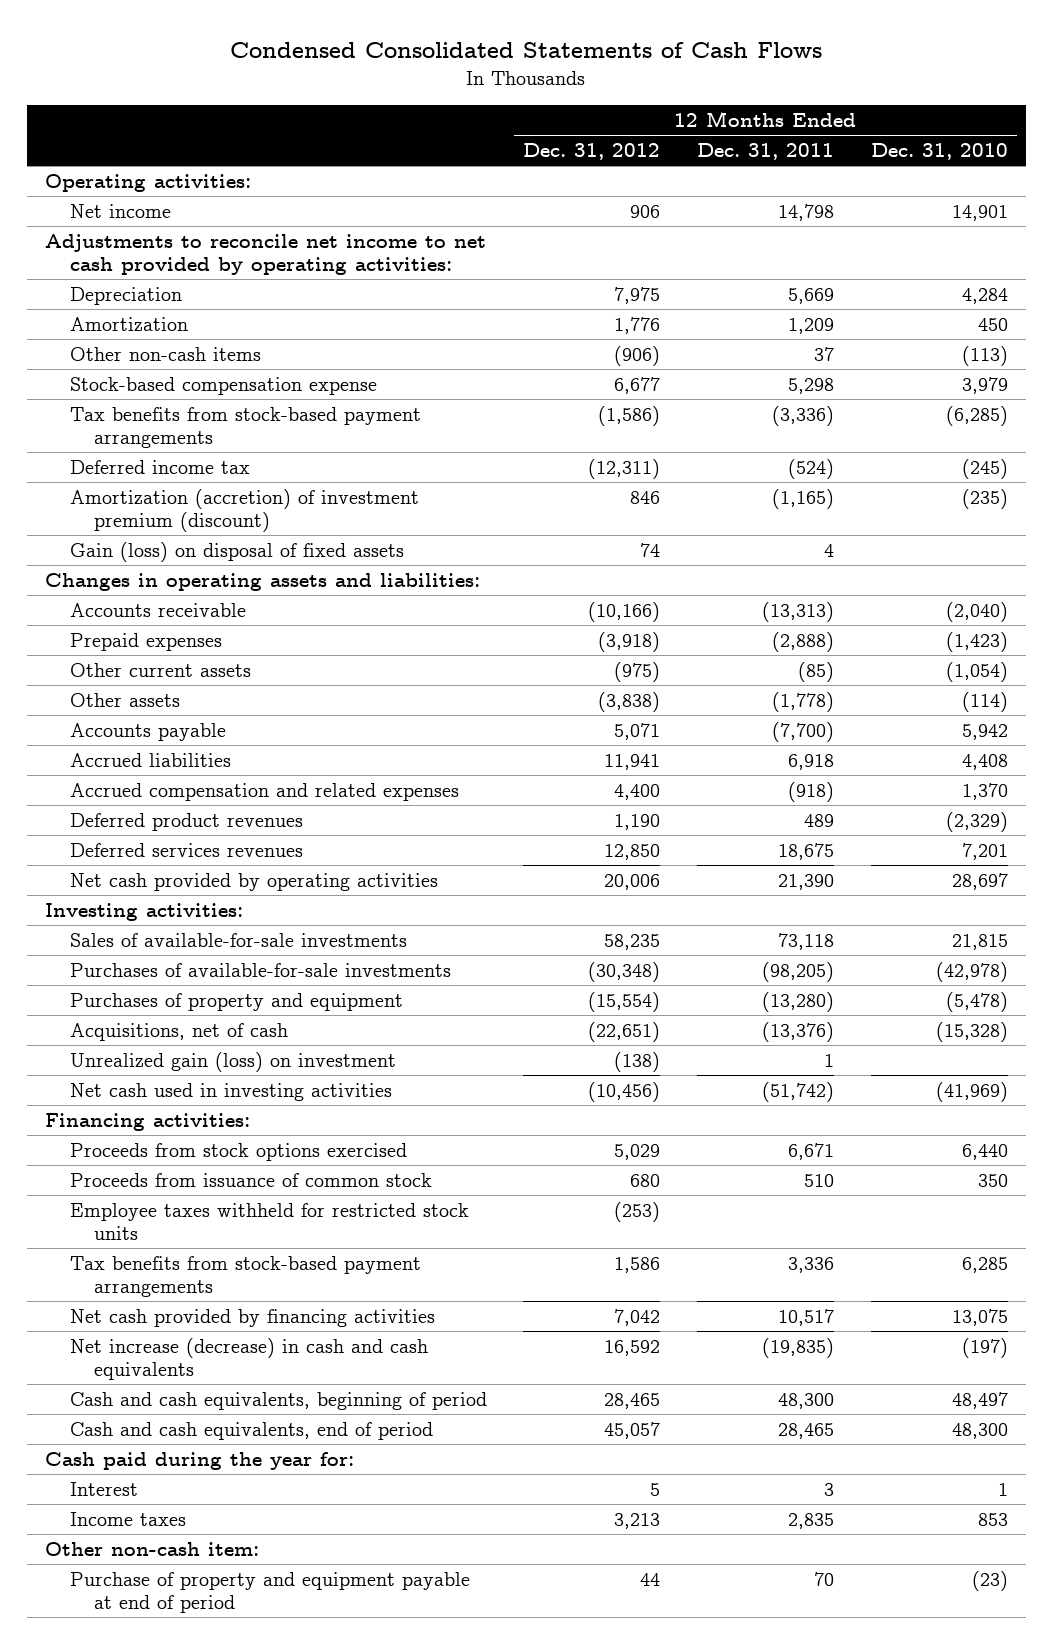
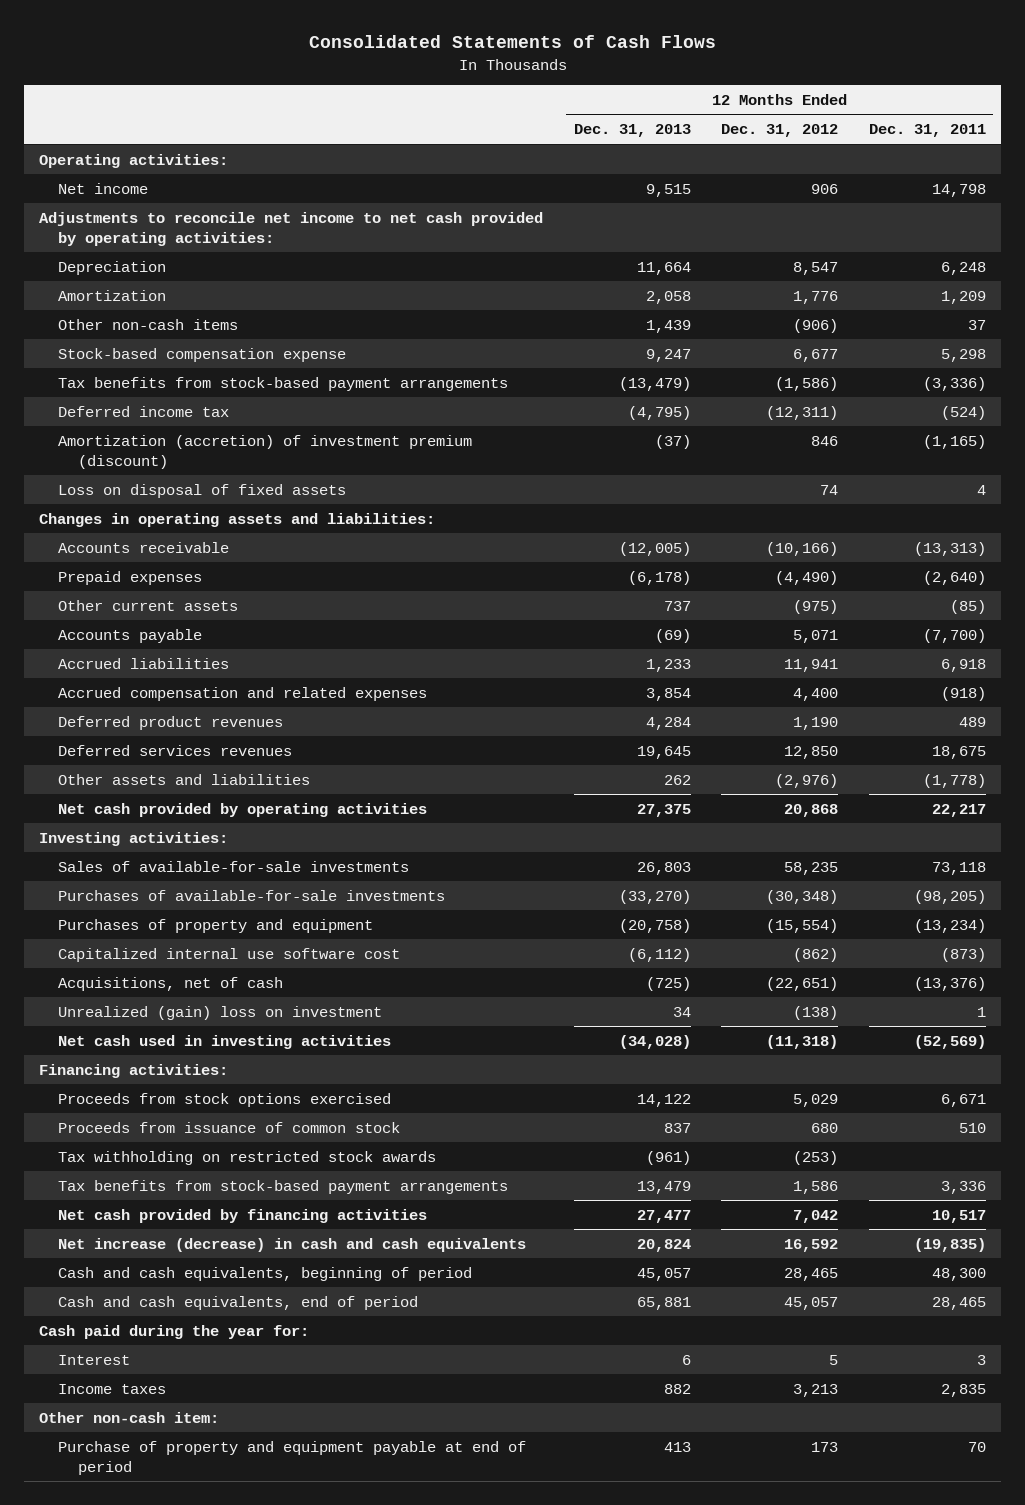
[230,42,823,59] Condensed Consolidated Statements of Cash Flows -> [308,35,716,49] Consolidated Statements of Cash Flows
[870,143,1008,161] Dec. 31, 2010 -> none
none -> [573,124,691,138] Dec. 31, 2013
[614,286,661,304] 7,975 -> [793,261,839,275] 8,547
[787,287,834,304] 5,669 -> [940,261,986,275] 6,248
[69,541,404,562] Gain (loss) on disposal of fixed assets -> [58,483,347,498] Loss on disposal of fixed assets
[598,631,661,652] (3,918) -> [775,570,839,585] (4,490)
[771,631,834,652] (2,888) -> [922,570,986,585] (2,640)
[69,692,180,707] Other assets -> none
none -> [58,773,311,785] Other assets and liabilities
[604,873,661,890] 20,006 -> [784,803,839,817] 20,868
[777,873,834,890] 21,390 -> [931,803,986,817] 22,217
[761,991,834,1012] (13,280) -> [913,918,986,933] (13,234)
none -> [58,947,401,962] Capitalized internal use software cost
[69,1051,396,1072] Unrealized gain (loss) on investment -> [58,1005,383,1020] Unrealized (gain) loss on investment
[588,1081,661,1102] (10,456) -> [766,1034,839,1049] (11,318)
[761,1081,834,1102] (51,742) -> [913,1034,986,1049] (52,569)
[69,1202,469,1240] Employee taxes withheld for restricted stock units -> [58,1150,437,1165] Tax withholding on restricted stock awards
[640,1572,661,1586] 44 -> [811,1441,839,1452] 173

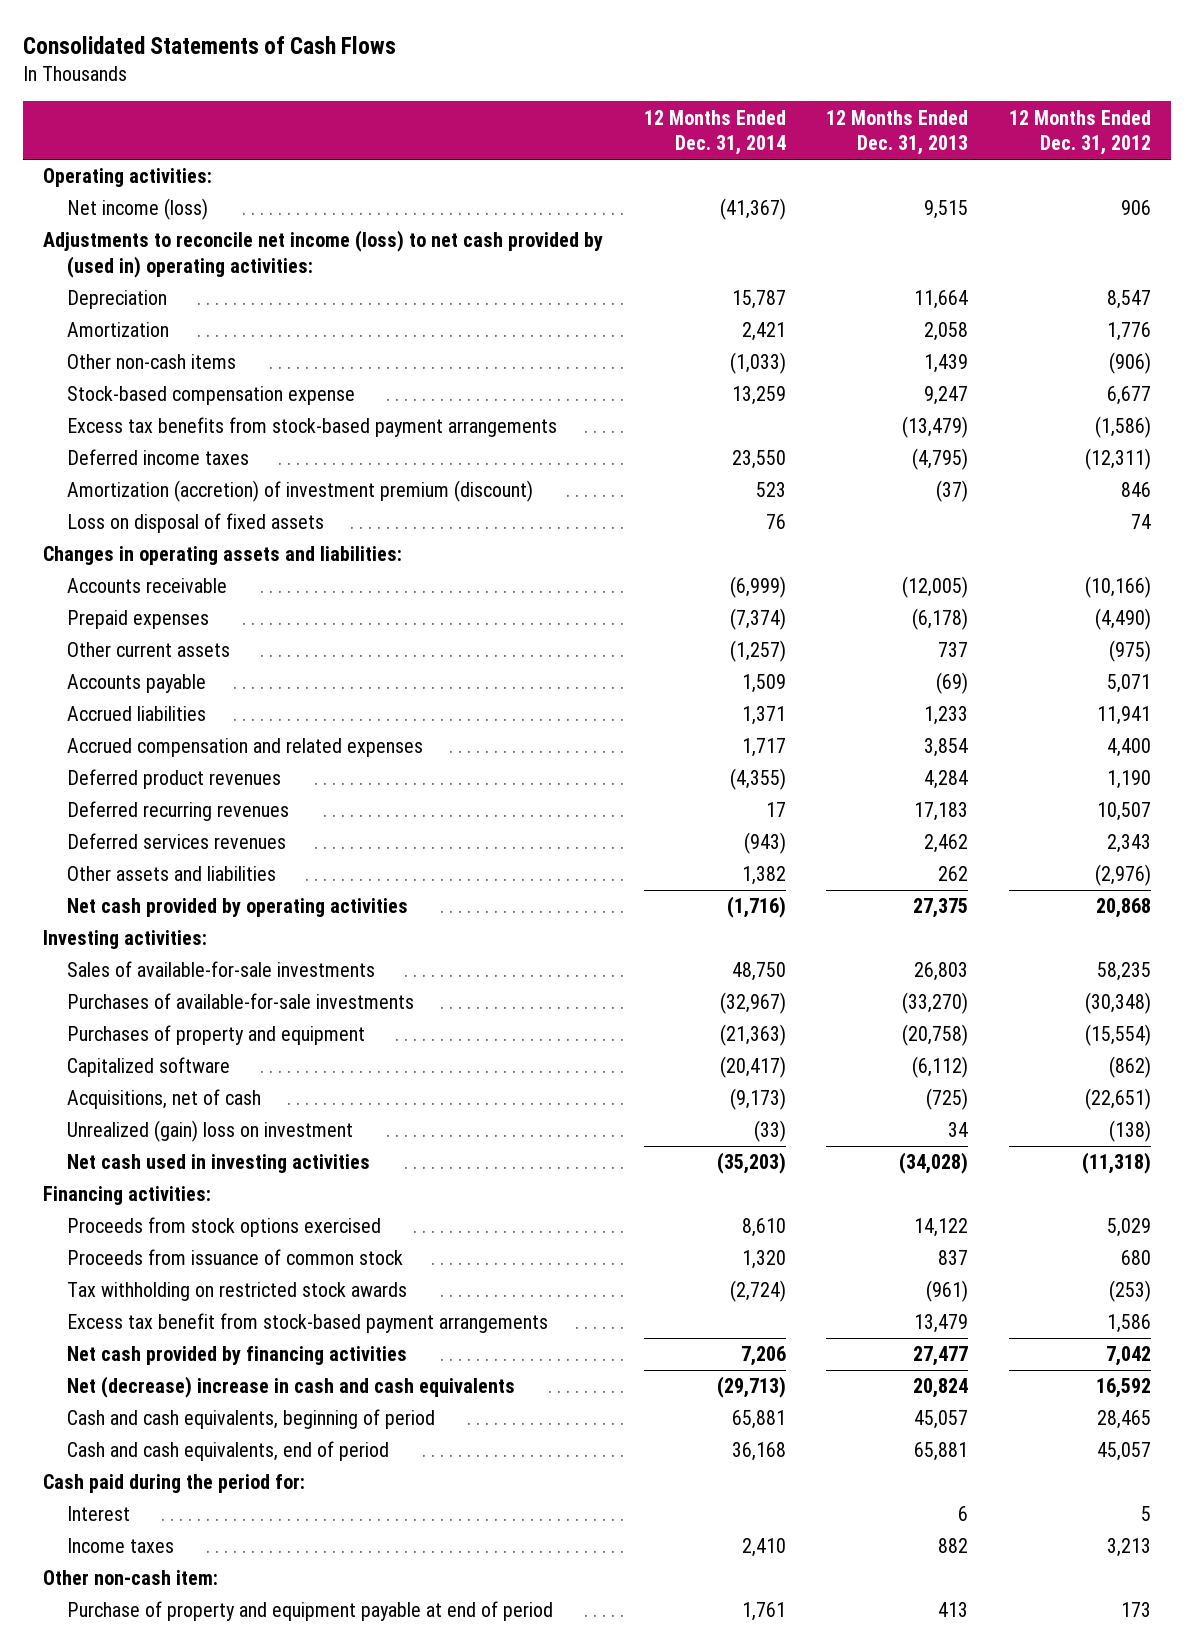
[868,124,986,138] Dec. 31, 2011 -> none
none -> [643,109,786,156] 12 Months Ended Dec. 31, 2014
[58,182,149,194] Net income -> [66,198,208,221] Net income (loss)
[39,211,544,246] Adjustments to reconcile net income to net cash provided by operating activities: -> [43,230,604,278] Adjustments to reconcile net income (loss) to net cash provided by (used in) operating activities:
[58,376,509,391] Tax benefits from stock-based payment arrangements -> [66,417,557,438] Excess tax benefits from stock-based payment arrangements
[58,405,230,417] Deferred income tax -> [66,449,249,466] Deferred income taxes
none -> [66,801,289,822] Deferred recurring revenues
[636,745,691,759] 19,645 -> [924,834,969,854] 2,462
[784,745,839,759] 12,850 -> [1106,834,1151,854] 2,343
[58,947,401,962] Capitalized internal use software cost -> [66,1057,230,1078] Capitalized software
[58,1179,509,1194] Tax benefits from stock-based payment arrangements -> [66,1313,548,1334] Excess tax benefit from stock-based payment arrangements
[58,1237,527,1252] Net increase (decrease) in cash and cash equivalents -> [66,1376,515,1399] Net (decrease) increase in cash and cash equivalents
[39,1324,310,1339] Cash paid during the year for: -> [43,1474,306,1494] Cash paid during the period for:

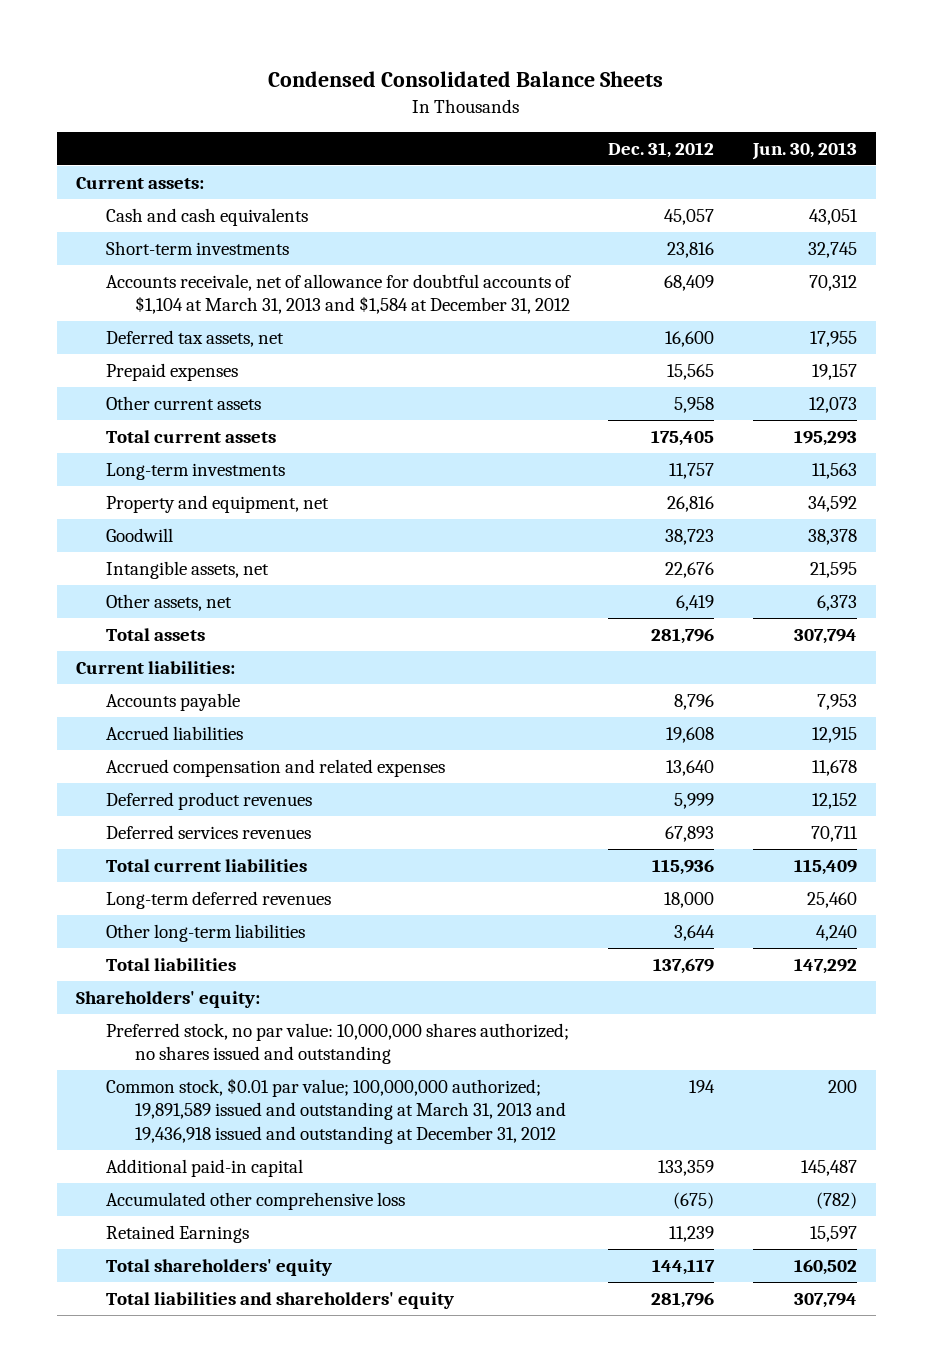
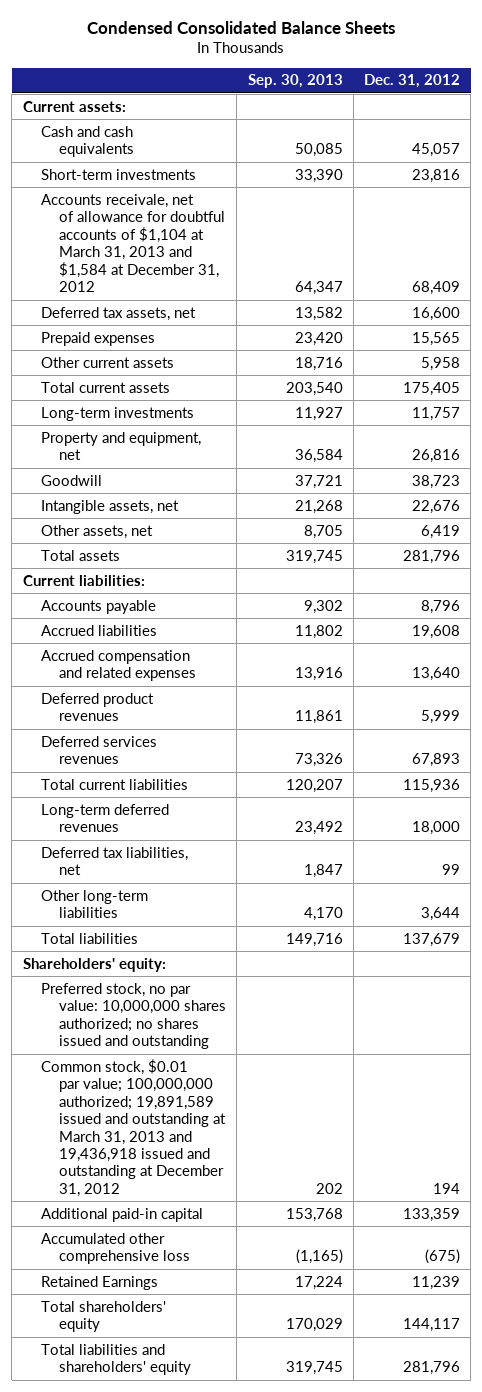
[751,141,857,160] Jun. 30, 2013 -> none
none -> [247,74,343,89] Sep. 30, 2013
none -> [40,846,188,876] Deferred tax liabilities, net

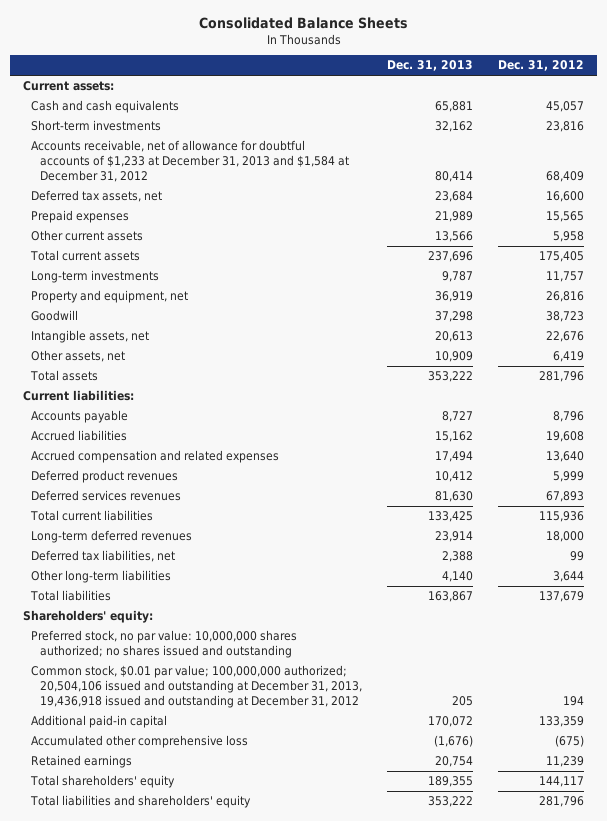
[87,21,396,35] Condensed Consolidated Balance Sheets -> [198,17,408,30] Consolidated Balance Sheets
[247,74,343,89] Sep. 30, 2013 -> none
none -> [386,60,473,72] Dec. 31, 2013
[40,193,226,292] Accounts receivale, net of allowance for doubtful accounts of $1,104 at March 31, 2013 and $1,584 at December 31, 2012 -> [31,140,349,183] Accounts receivable, net of allowance for doubtful accounts of $1,233 at December 31, 2013 and $1,584 at December 31, 2012
[40,1058,227,1197] Common stock, $0.01 par value; 100,000,000 authorized; 19,891,589 issued and outstanding at March 31, 2013 and 19,436,918 issued and outstanding at December 31, 2012 -> [31,665,362,709] Common stock, $0.01 par value; 100,000,000 authorized; 20,504,106 issued and outstanding at December 31, 2013, 19,436,918 issued and outstanding at December 31, 2012
[40,1275,158,1290] Retained Earnings -> [31,755,133,769] Retained earnings

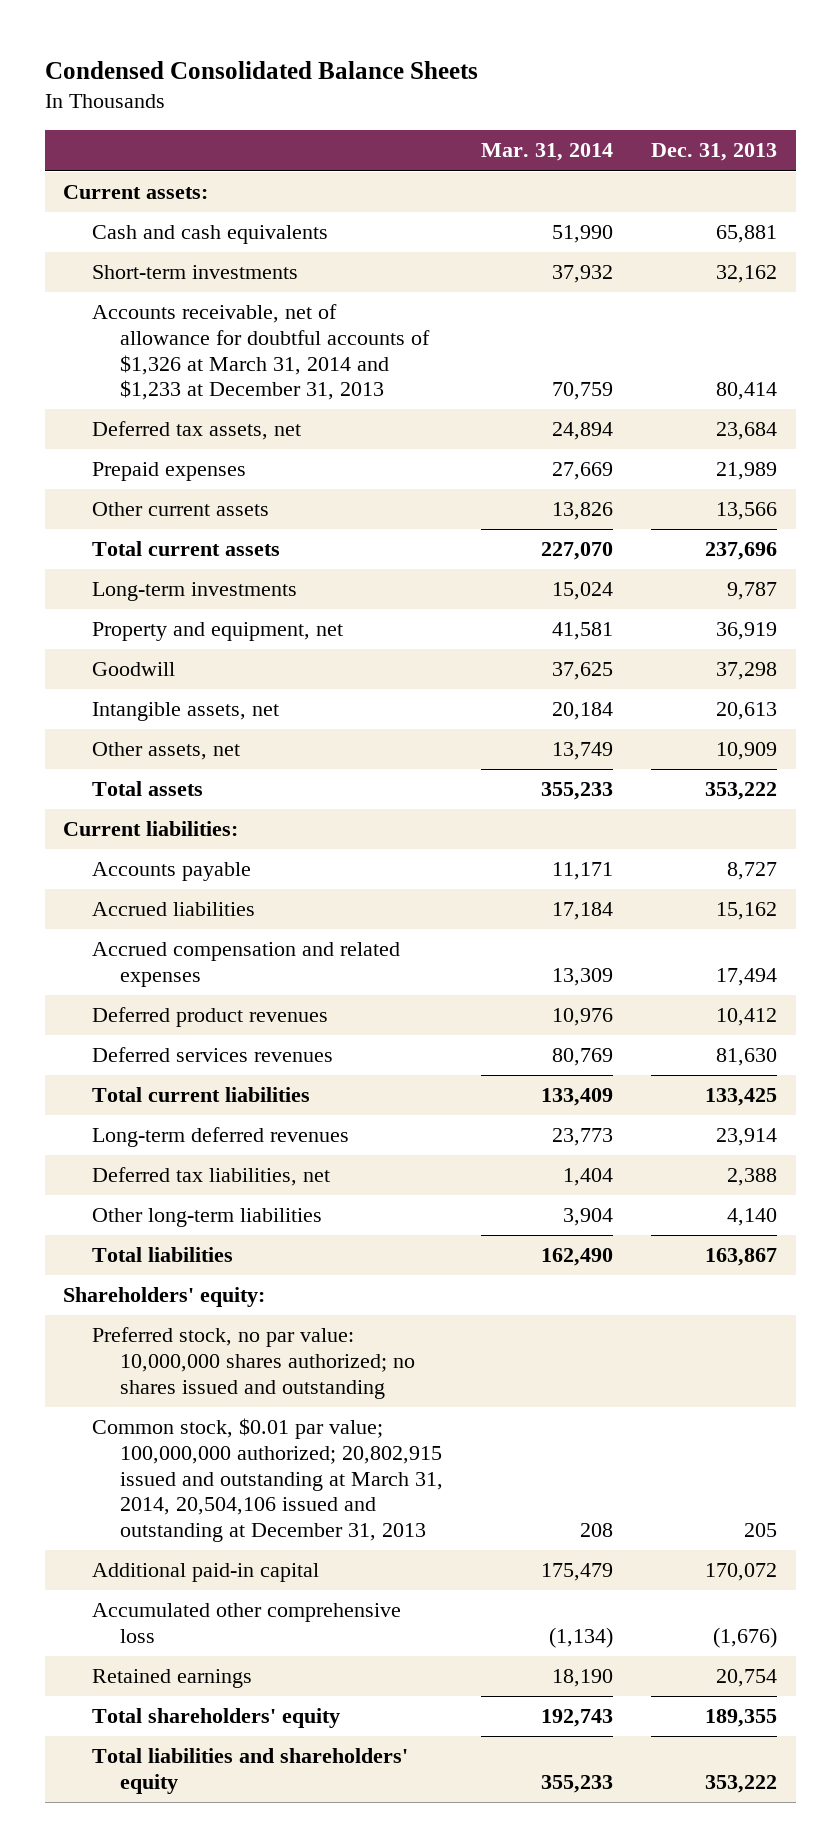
[198,17,408,30] Consolidated Balance Sheets -> [44,60,478,79] Condensed Consolidated Balance Sheets
[498,60,585,72] Dec. 31, 2012 -> none
none -> [481,143,614,162] Mar. 31, 2014
[31,140,349,183] Accounts receivable, net of allowance for doubtful accounts of $1,233 at December 31, 2013 and $1,584 at December 31, 2012 -> [91,304,431,401] Accounts receivable, net of allowance for doubtful accounts of $1,326 at March 31, 2014 and $1,233 at December 31, 2013
[31,665,362,709] Common stock, $0.01 par value; 100,000,000 authorized; 20,504,106 issued and outstanding at December 31, 2013, 19,436,918 issued and outstanding at December 31, 2012 -> [91,1418,444,1542] Common stock, $0.01 par value; 100,000,000 authorized; 20,802,915 issued and outstanding at March 31, 2014, 20,504,106 issued and outstanding at December 31, 2013

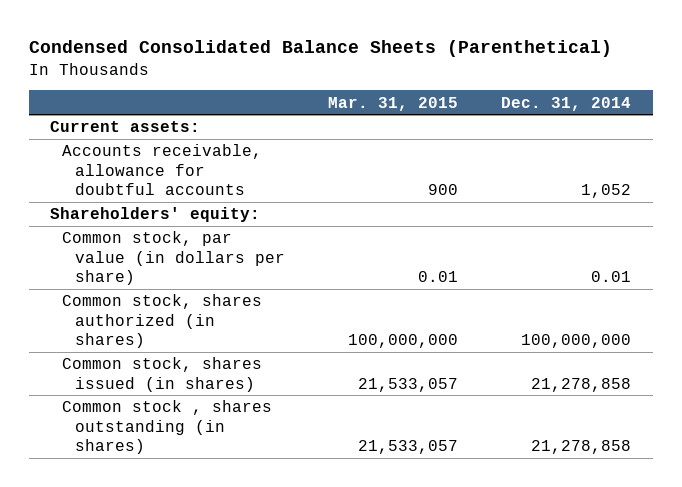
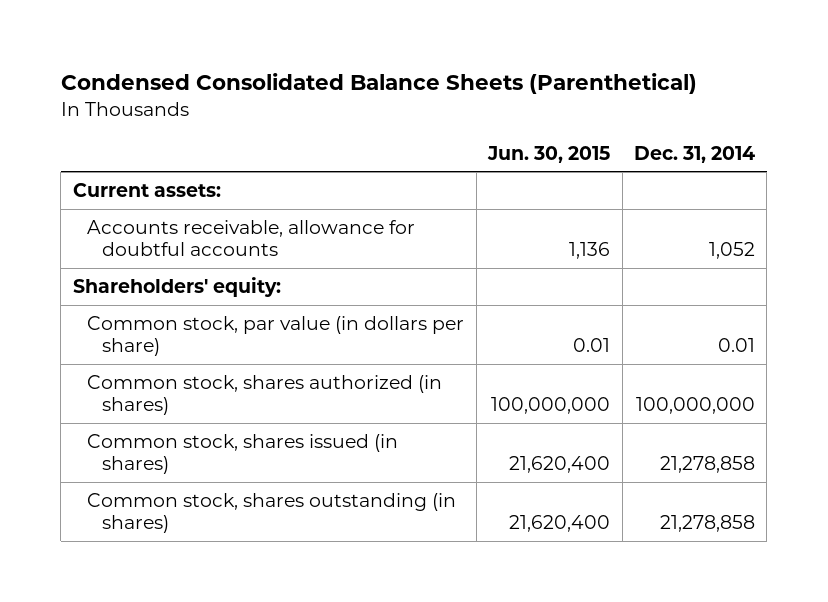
[327,96,458,111] Mar. 31, 2015 -> none
none -> [487,145,611,163] Jun. 30, 2015
[62,400,273,454] Common stock , shares outstanding (in shares) -> [87,493,457,534] Common stock, shares outstanding (in shares)

